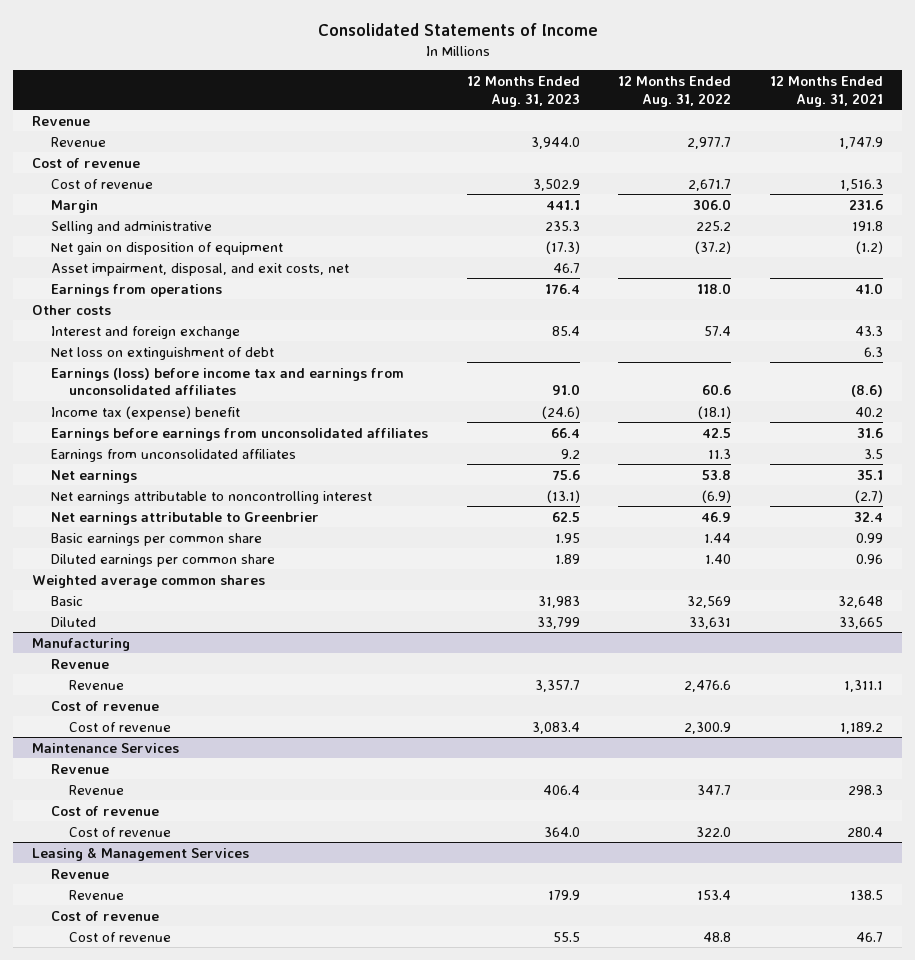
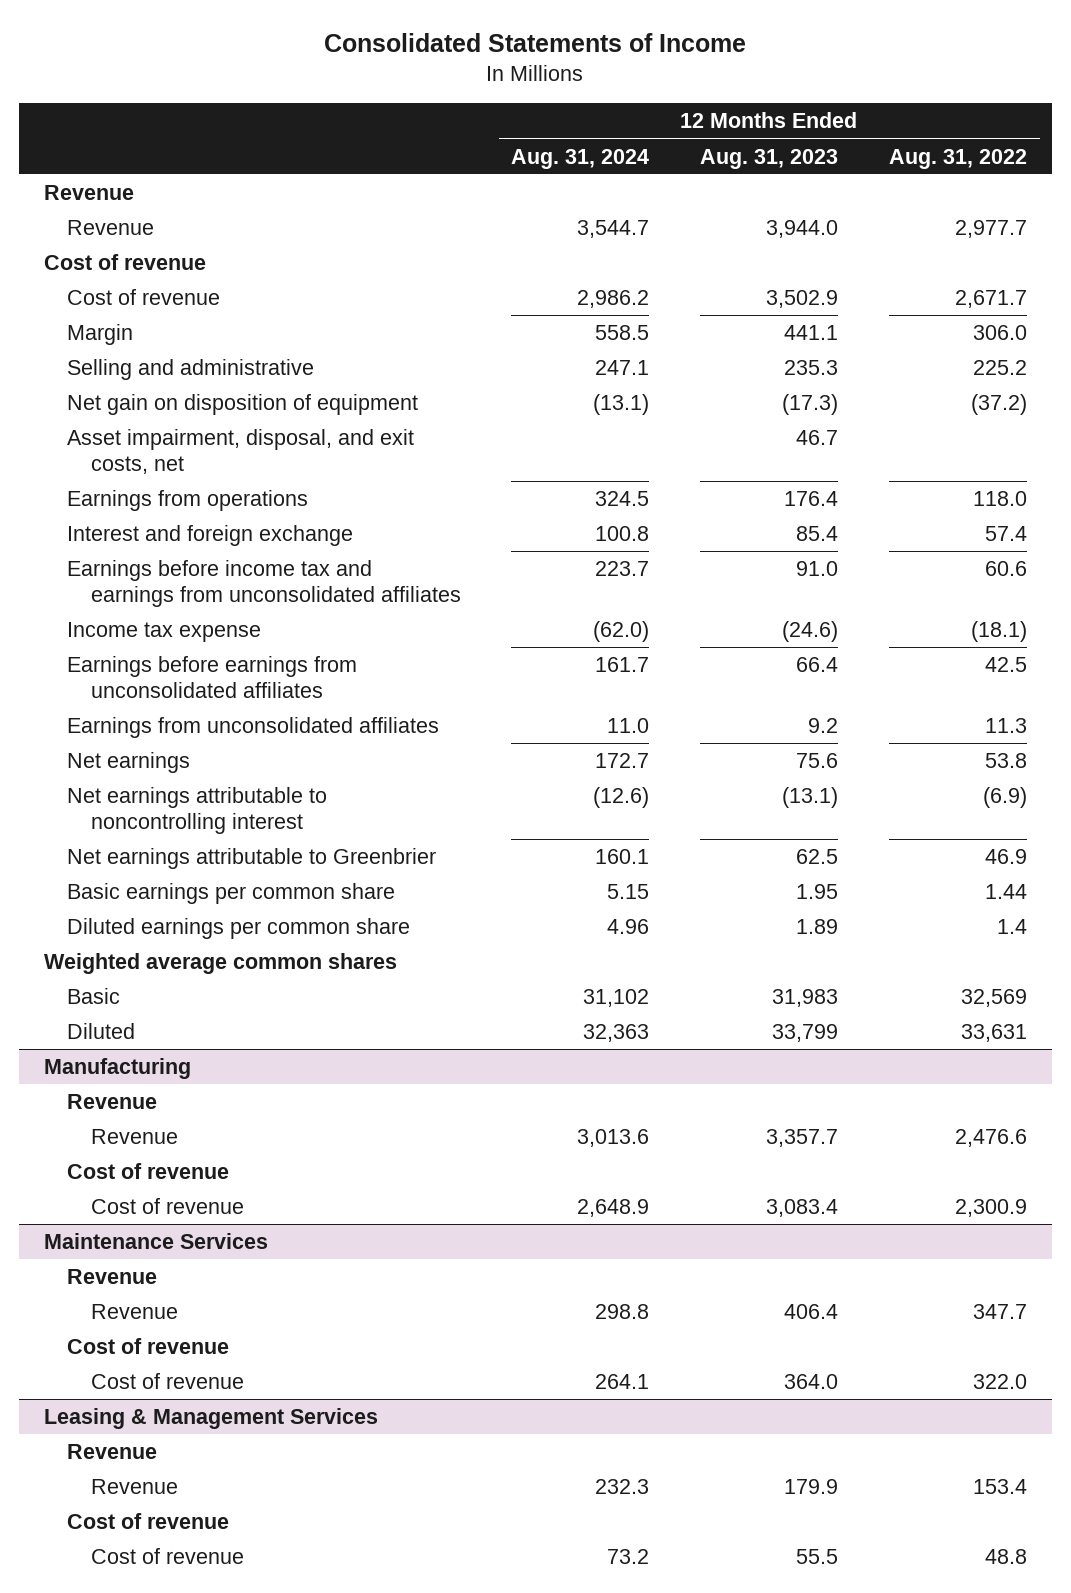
[770,75,884,107] 12 Months Ended Aug. 31, 2021 -> none
none -> [511,148,650,169] Aug. 31, 2024
[32,304,112,315] Other costs -> none
[50,346,274,360] Net loss on extinguishment of debt -> none
[50,367,404,396] Earnings (loss) before income tax and earnings from unconsolidated affiliates -> [67,560,461,607] Earnings before income tax and earnings from unconsolidated affiliates
[50,405,240,420] Income tax (expense) benefit -> [67,622,262,643] Income tax expense
[705,553,732,564] 1.40 -> [996,919,1027,935] 1.4

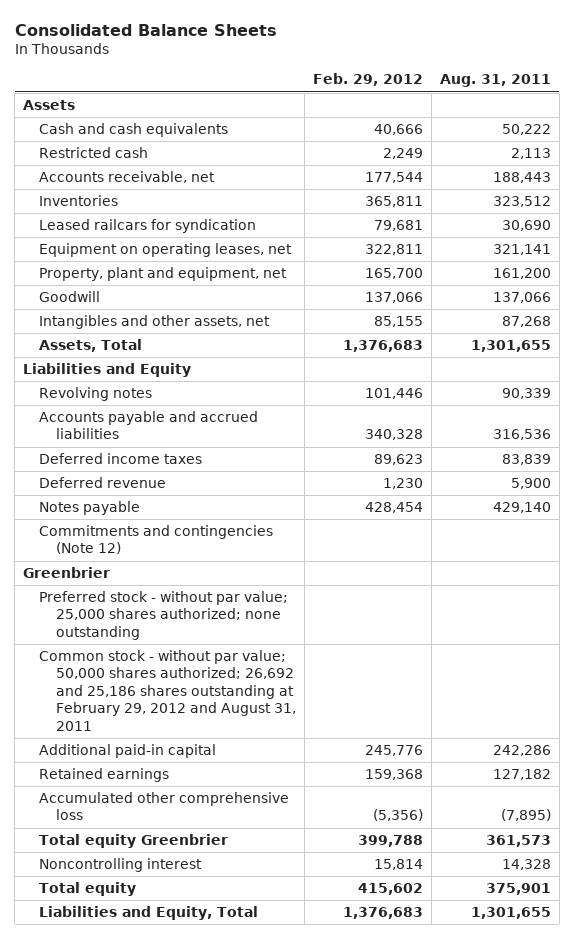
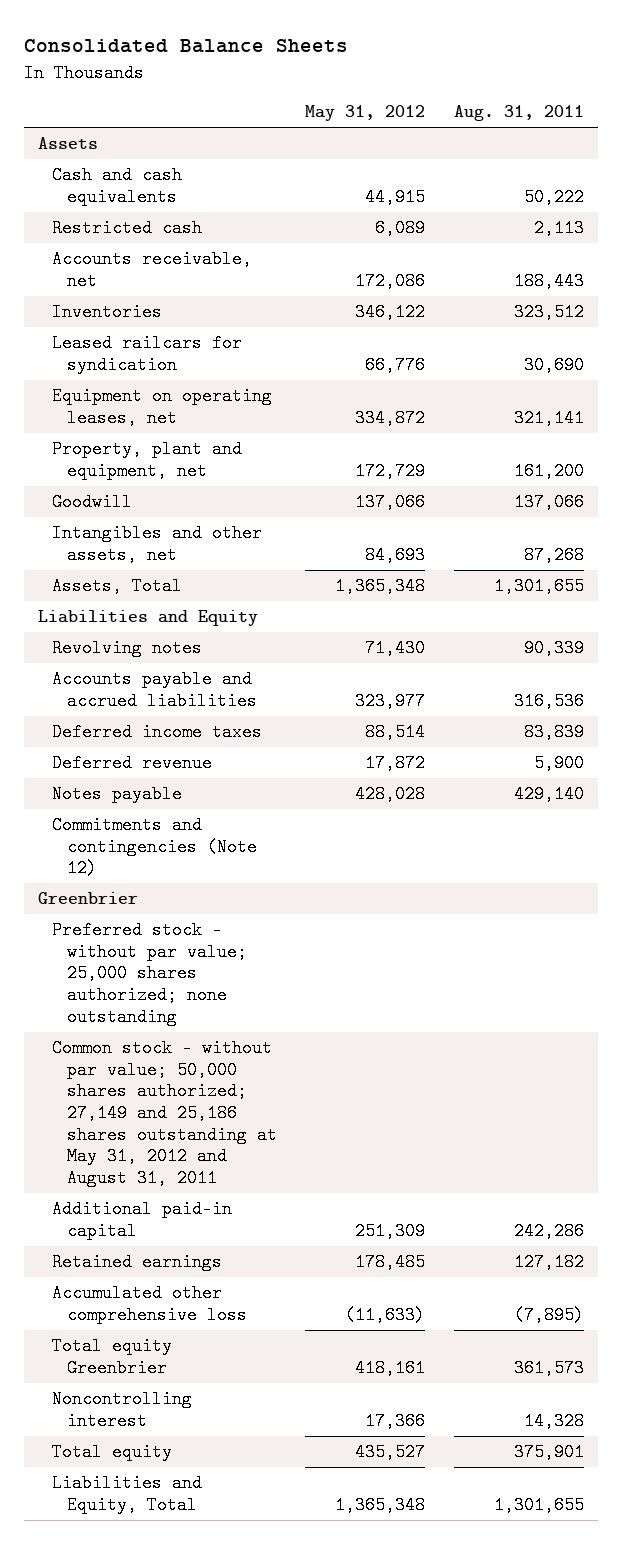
[312,73,423,87] Feb. 29, 2012 -> none
none -> [305,105,426,122] May 31, 2012
[39,650,296,731] Common stock - without par value; 50,000 shares authorized; 26,692 and 25,186 shares outstanding at February 29, 2012 and August 31, 2011 -> [52,1039,277,1188] Common stock - without par value; 50,000 shares authorized; 27,149 and 25,186 shares outstanding at May 31, 2012 and August 31, 2011

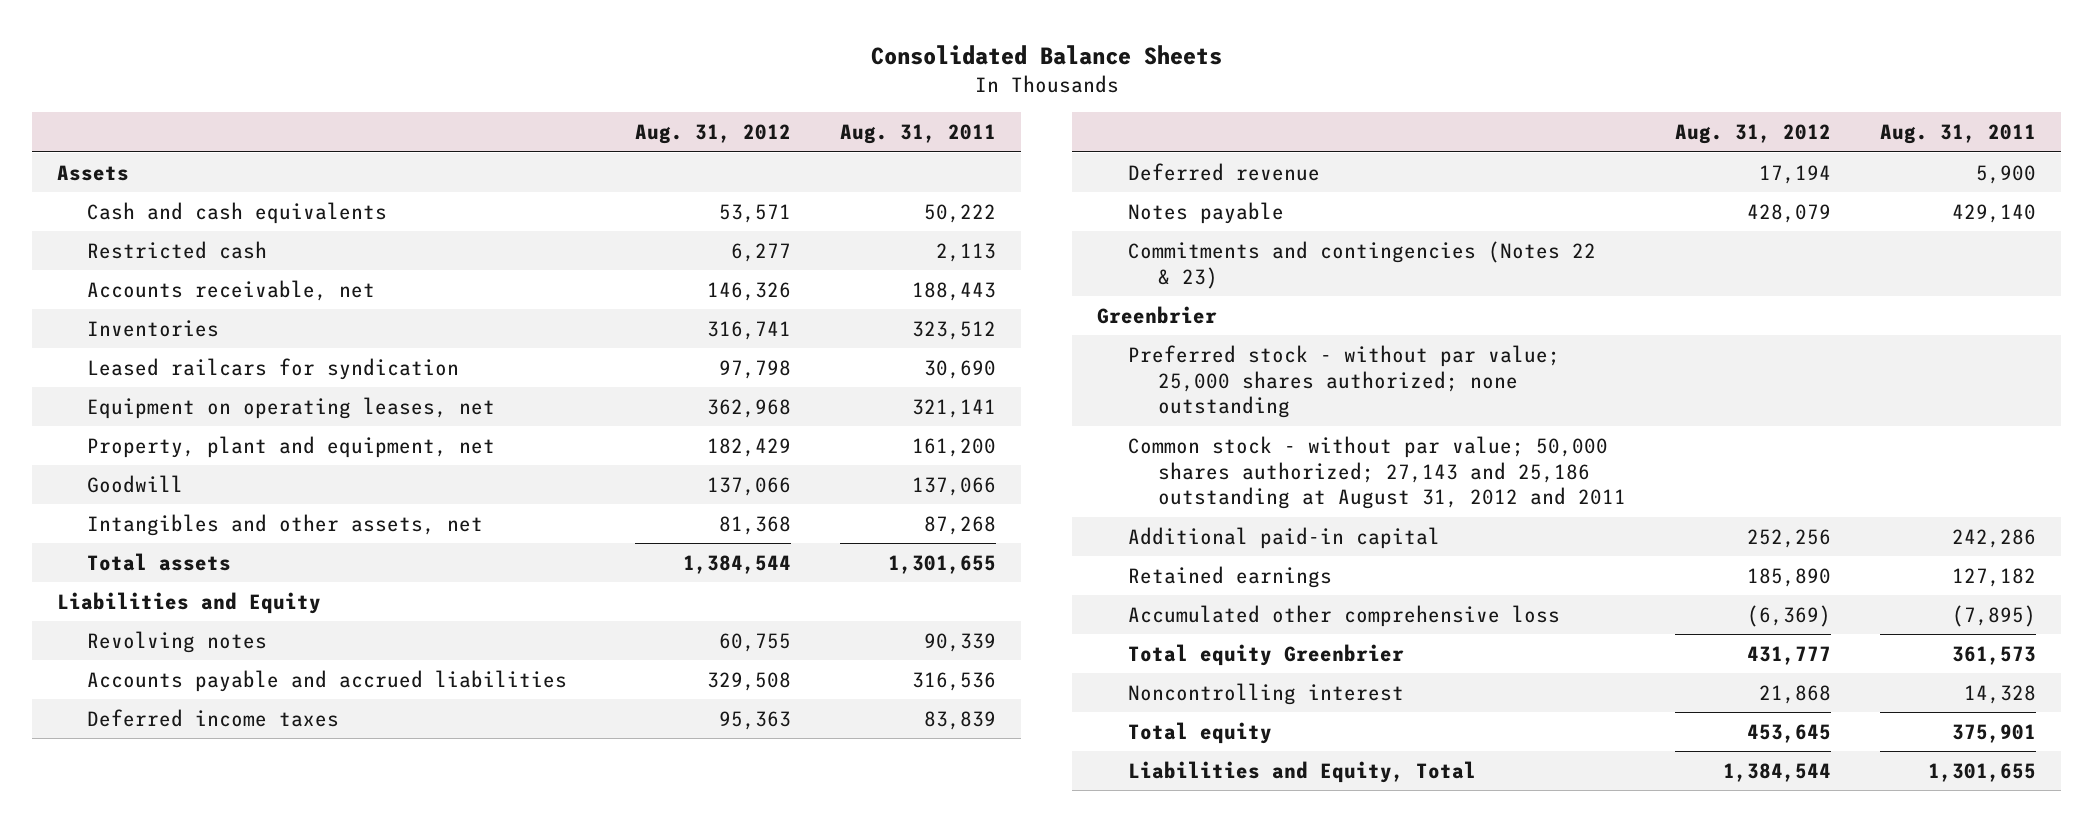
[305,105,426,122] May 31, 2012 -> none
none -> [635,124,792,145] Aug. 31, 2012
[52,577,183,596] Assets, Total -> [87,552,232,571] Total assets
[52,816,257,878] Commitments and contingencies (Note 12) -> [1127,240,1596,289] Commitments and contingencies (Notes 22 & 23)
[52,1039,277,1188] Common stock - without par value; 50,000 shares authorized; 27,149 and 25,186 shares outstanding at May 31, 2012 and August 31, 2011 -> [1127,435,1627,510] Common stock - without par value; 50,000 shares authorized; 27,143 and 25,186 outstanding at August 31, 2012 and 2011

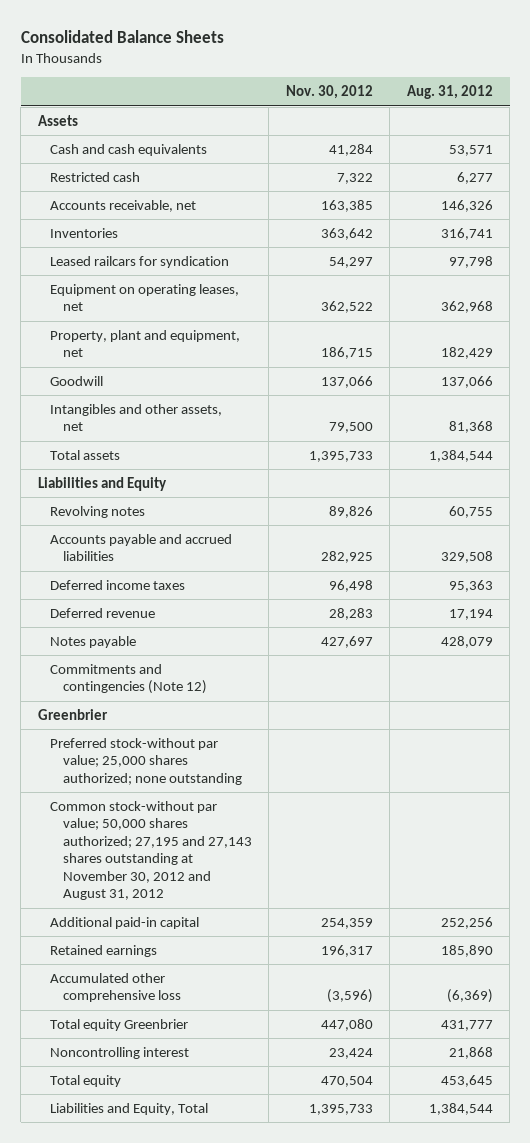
[840,124,997,145] Aug. 31, 2011 -> none
none -> [285,85,373,100] Nov. 30, 2012
[1127,240,1596,289] Commitments and contingencies (Notes 22 & 23) -> [50,663,207,695] Commitments and contingencies (Note 12)
[1127,344,1560,419] Preferred stock - without par value; 25,000 shares authorized; none outstanding -> [50,737,242,785] Preferred stock-without par value; 25,000 shares authorized; none outstanding
[1127,435,1627,510] Common stock - without par value; 50,000 shares authorized; 27,143 and 25,186 outstanding at August 31, 2012 and 2011 -> [50,800,252,901] Common stock-without par value; 50,000 shares authorized; 27,195 and 27,143 shares outstanding at November 30, 2012 and August 31, 2012

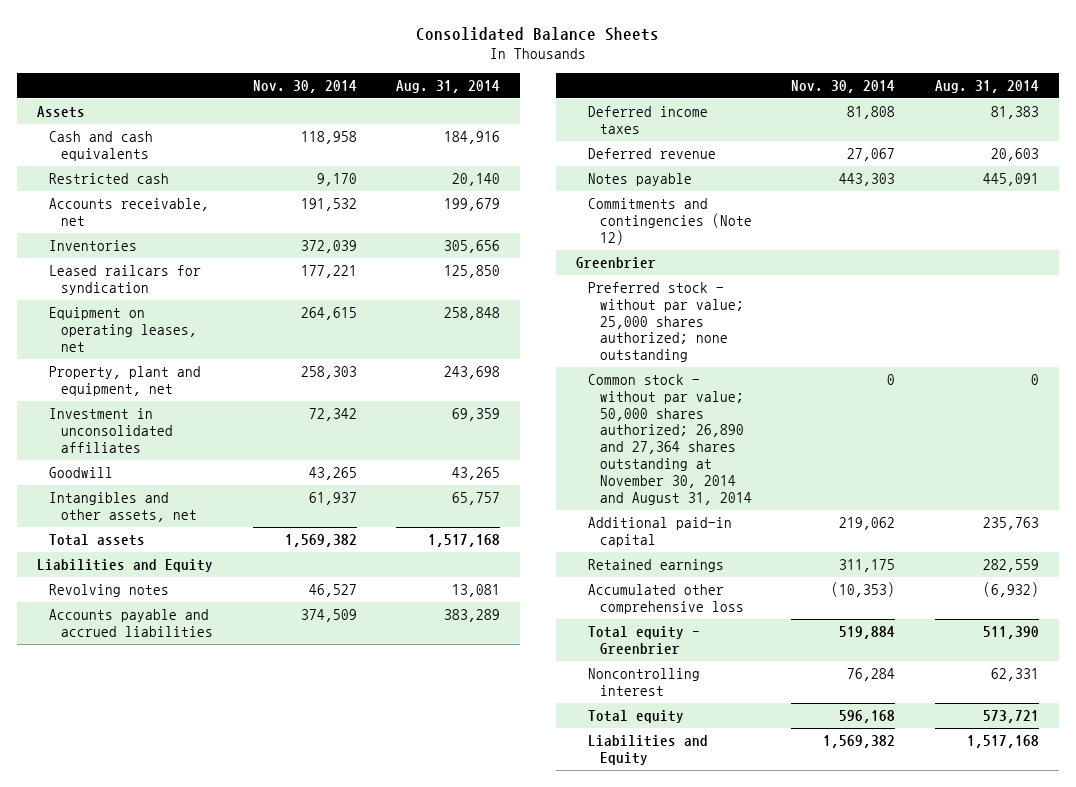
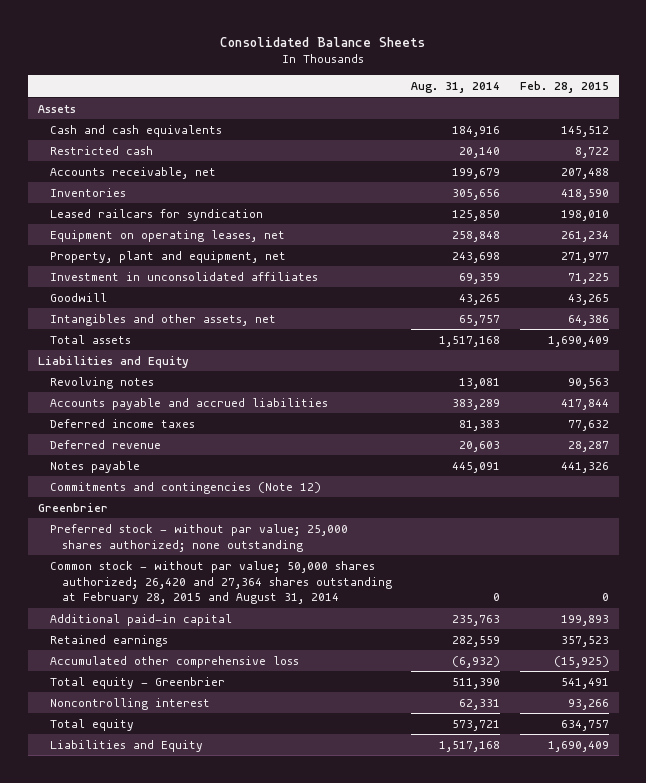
[252,79,357,93] Nov. 30, 2014 -> none
none -> [519,81,609,94] Feb. 28, 2015
[587,374,752,505] Common stock - without par value; 50,000 shares authorized; 26,890 and 27,364 shares outstanding at November 30, 2014 and August 31, 2014 -> [49,560,392,605] Common stock - without par value; 50,000 shares authorized; 26,420 and 27,364 shares outstanding at February 28, 2015 and August 31, 2014

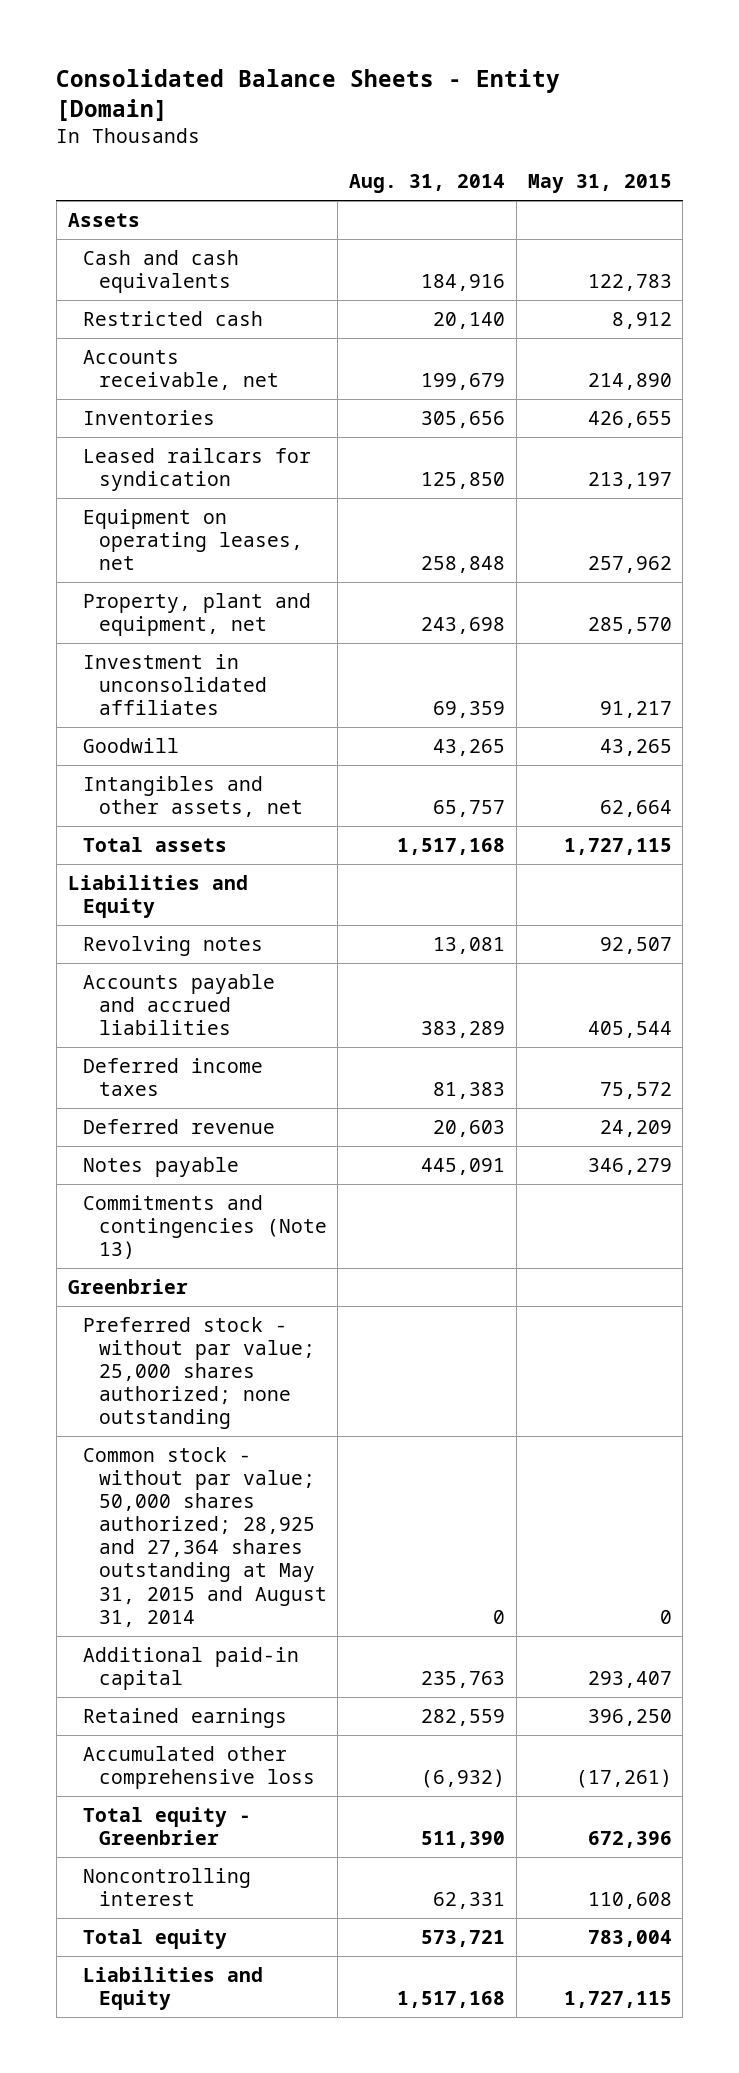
[220,36,426,47] Consolidated Balance Sheets -> [56,68,561,121] Consolidated Balance Sheets - Entity [Domain]
[519,81,609,94] Feb. 28, 2015 -> none
none -> [527,174,672,194] May 31, 2015
[49,481,321,494] Commitments and contingencies (Note 12) -> [83,1194,327,1260] Commitments and contingencies (Note 13)
[49,560,392,605] Common stock - without par value; 50,000 shares authorized; 26,420 and 27,364 shares outstanding at February 28, 2015 and August 31, 2014 -> [83,1446,327,1627] Common stock - without par value; 50,000 shares authorized; 28,925 and 27,364 shares outstanding at May 31, 2015 and August 31, 2014

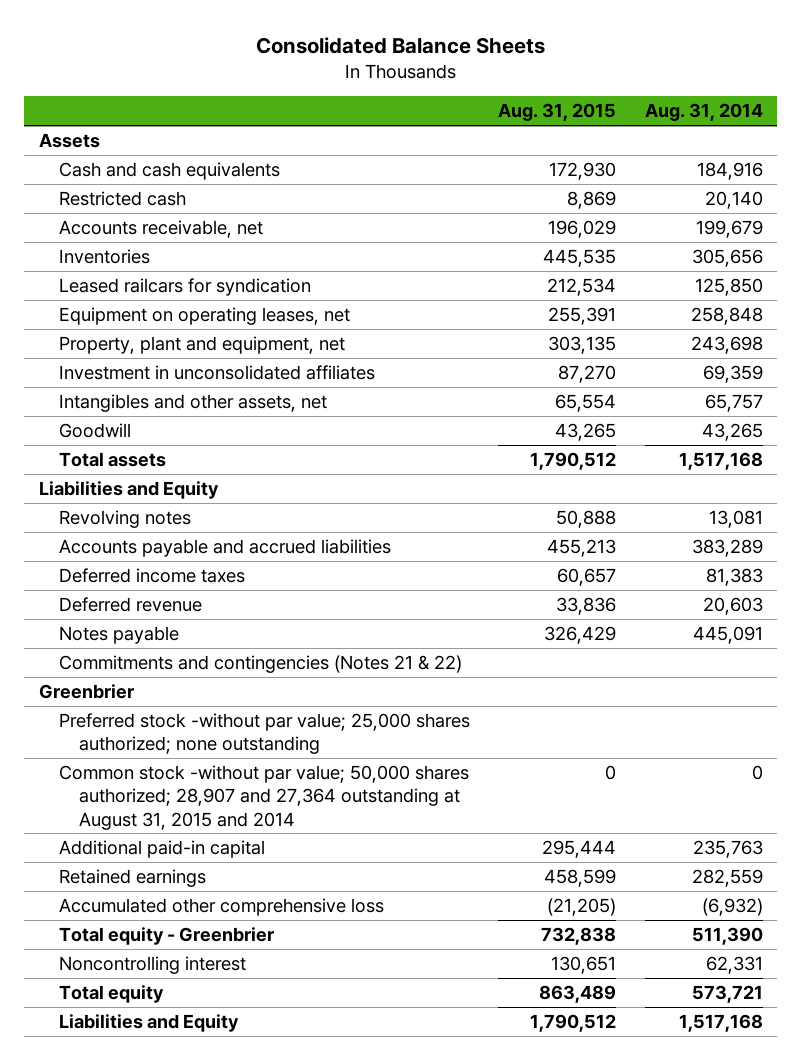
[56,68,561,121] Consolidated Balance Sheets - Entity [Domain] -> [255,37,545,55] Consolidated Balance Sheets
[527,174,672,194] May 31, 2015 -> none
none -> [498,103,617,122] Aug. 31, 2015
[83,737,180,753] Goodwill -> [58,422,131,438] Goodwill
[83,1194,327,1260] Commitments and contingencies (Note 13) -> [58,654,462,673] Commitments and contingencies (Notes 21 & 22)
[83,1316,315,1430] Preferred stock - without par value; 25,000 shares authorized; none outstanding -> [58,712,470,755] Preferred stock -without par value; 25,000 shares authorized; none outstanding
[83,1446,327,1627] Common stock - without par value; 50,000 shares authorized; 28,925 and 27,364 shares outstanding at May 31, 2015 and August 31, 2014 -> [58,764,469,830] Common stock -without par value; 50,000 shares authorized; 28,907 and 27,364 outstanding at August 31, 2015 and 2014

